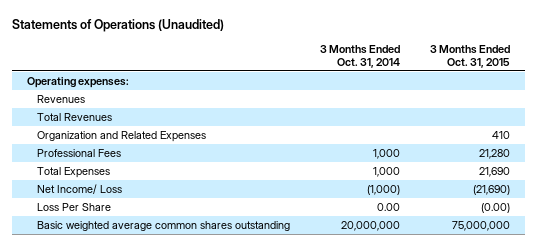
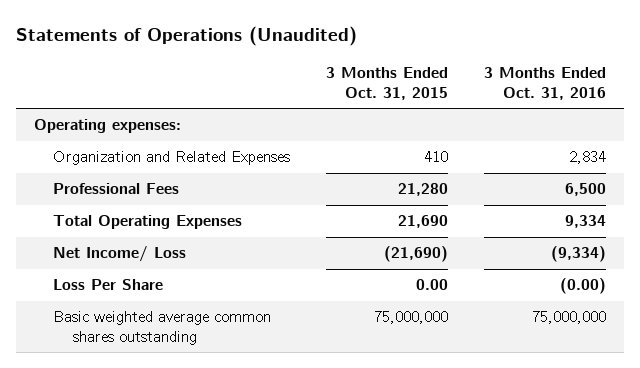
[320,45,401,69] 3 Months Ended Oct. 31, 2014 -> none
none -> [484,67,607,100] 3 Months Ended Oct. 31, 2016
[37,94,86,103] Revenues -> none
[37,112,113,121] Total Revenues -> none
[37,166,111,178] Total Expenses -> [53,215,243,230] Total Operating Expenses
[481,202,511,213] (0.00) -> [416,279,449,291] 0.00

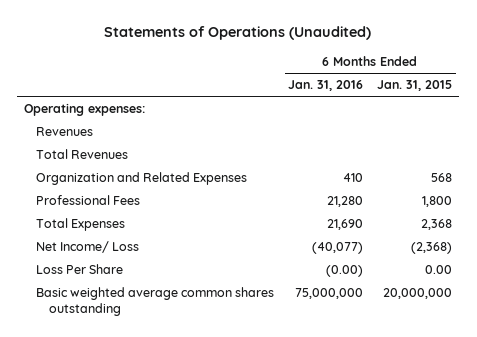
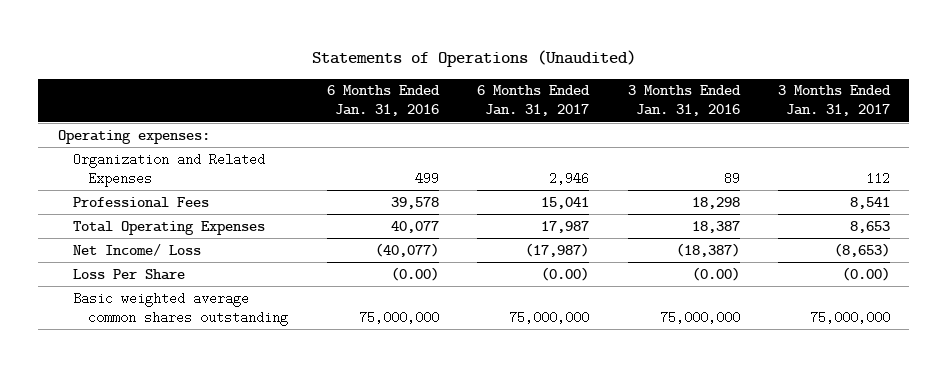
[377,80,453,92] Jan. 31, 2015 -> none
none -> [477,85,591,117] 6 Months Ended Jan. 31, 2017
none -> [627,85,741,117] 3 Months Ended Jan. 31, 2016
none -> [778,85,892,117] 3 Months Ended Jan. 31, 2017
[36,127,94,137] Revenues -> none
[36,149,129,160] Total Revenues -> none
[343,173,364,183] 410 -> [414,171,439,185] 499
[327,196,364,208] 21,280 -> [390,196,439,209] 39,578
[36,218,126,232] Total Expenses -> [72,220,265,235] Total Operating Expenses
[327,219,364,231] 21,690 -> [390,220,439,233] 40,077

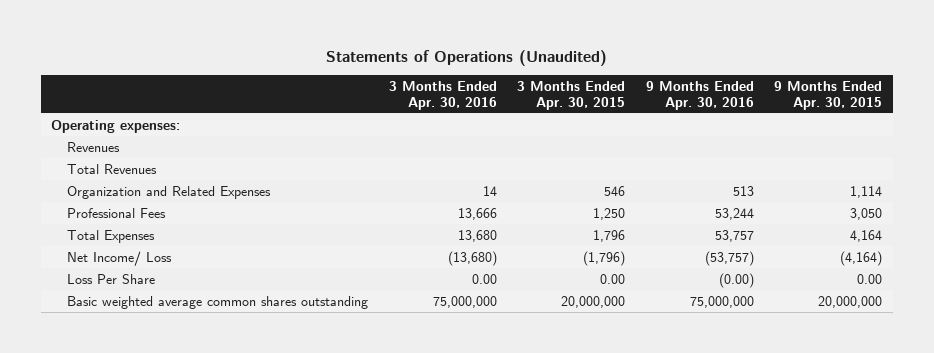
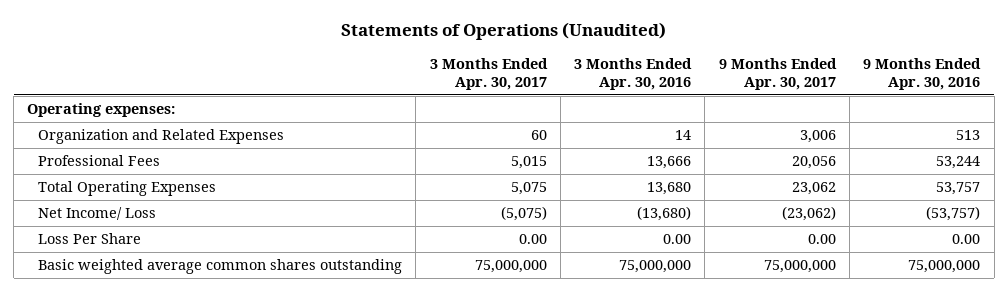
[517,80,626,110] 3 Months Ended Apr. 30, 2015 -> none
[774,80,883,110] 9 Months Ended Apr. 30, 2015 -> none
none -> [429,58,548,90] 3 Months Ended Apr. 30, 2017
none -> [718,58,837,90] 9 Months Ended Apr. 30, 2017
[67,141,121,152] Revenues -> none
[67,163,158,174] Total Revenues -> none
[67,229,156,243] Total Expenses -> [37,181,216,197] Total Operating Expenses
[718,272,754,288] (0.00) -> [952,234,981,245] 0.00

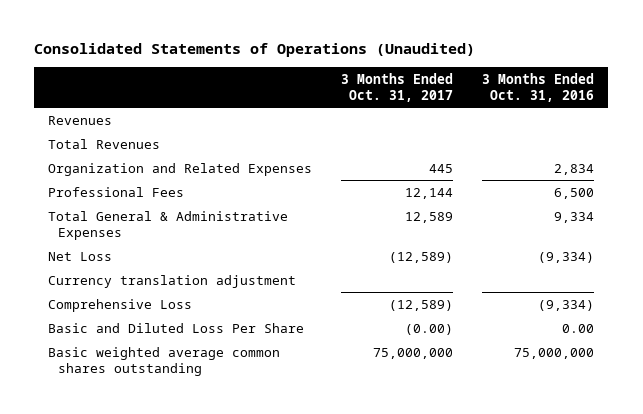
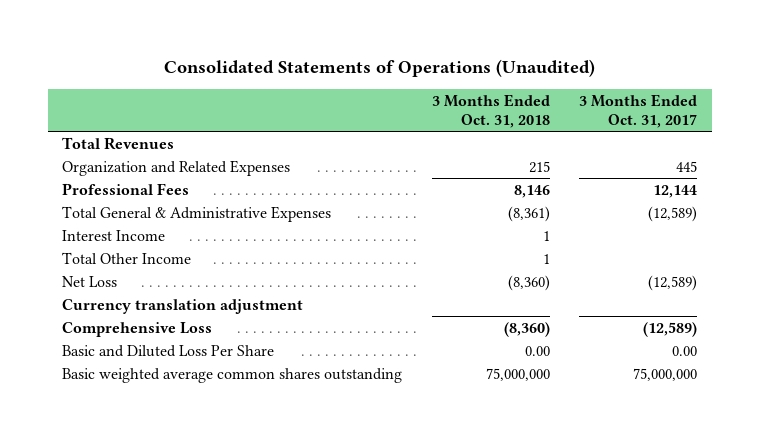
[482,73,595,103] 3 Months Ended Oct. 31, 2016 -> none
none -> [431,93,550,128] 3 Months Ended Oct. 31, 2018
[48,115,113,125] Revenues -> none
[405,211,454,223] 12,589 -> [648,205,698,222] (12,589)
none -> [62,229,166,241] Interest Income
none -> [62,251,192,264] Total Other Income
[405,323,454,335] (0.00) -> [672,345,698,356] 0.00

